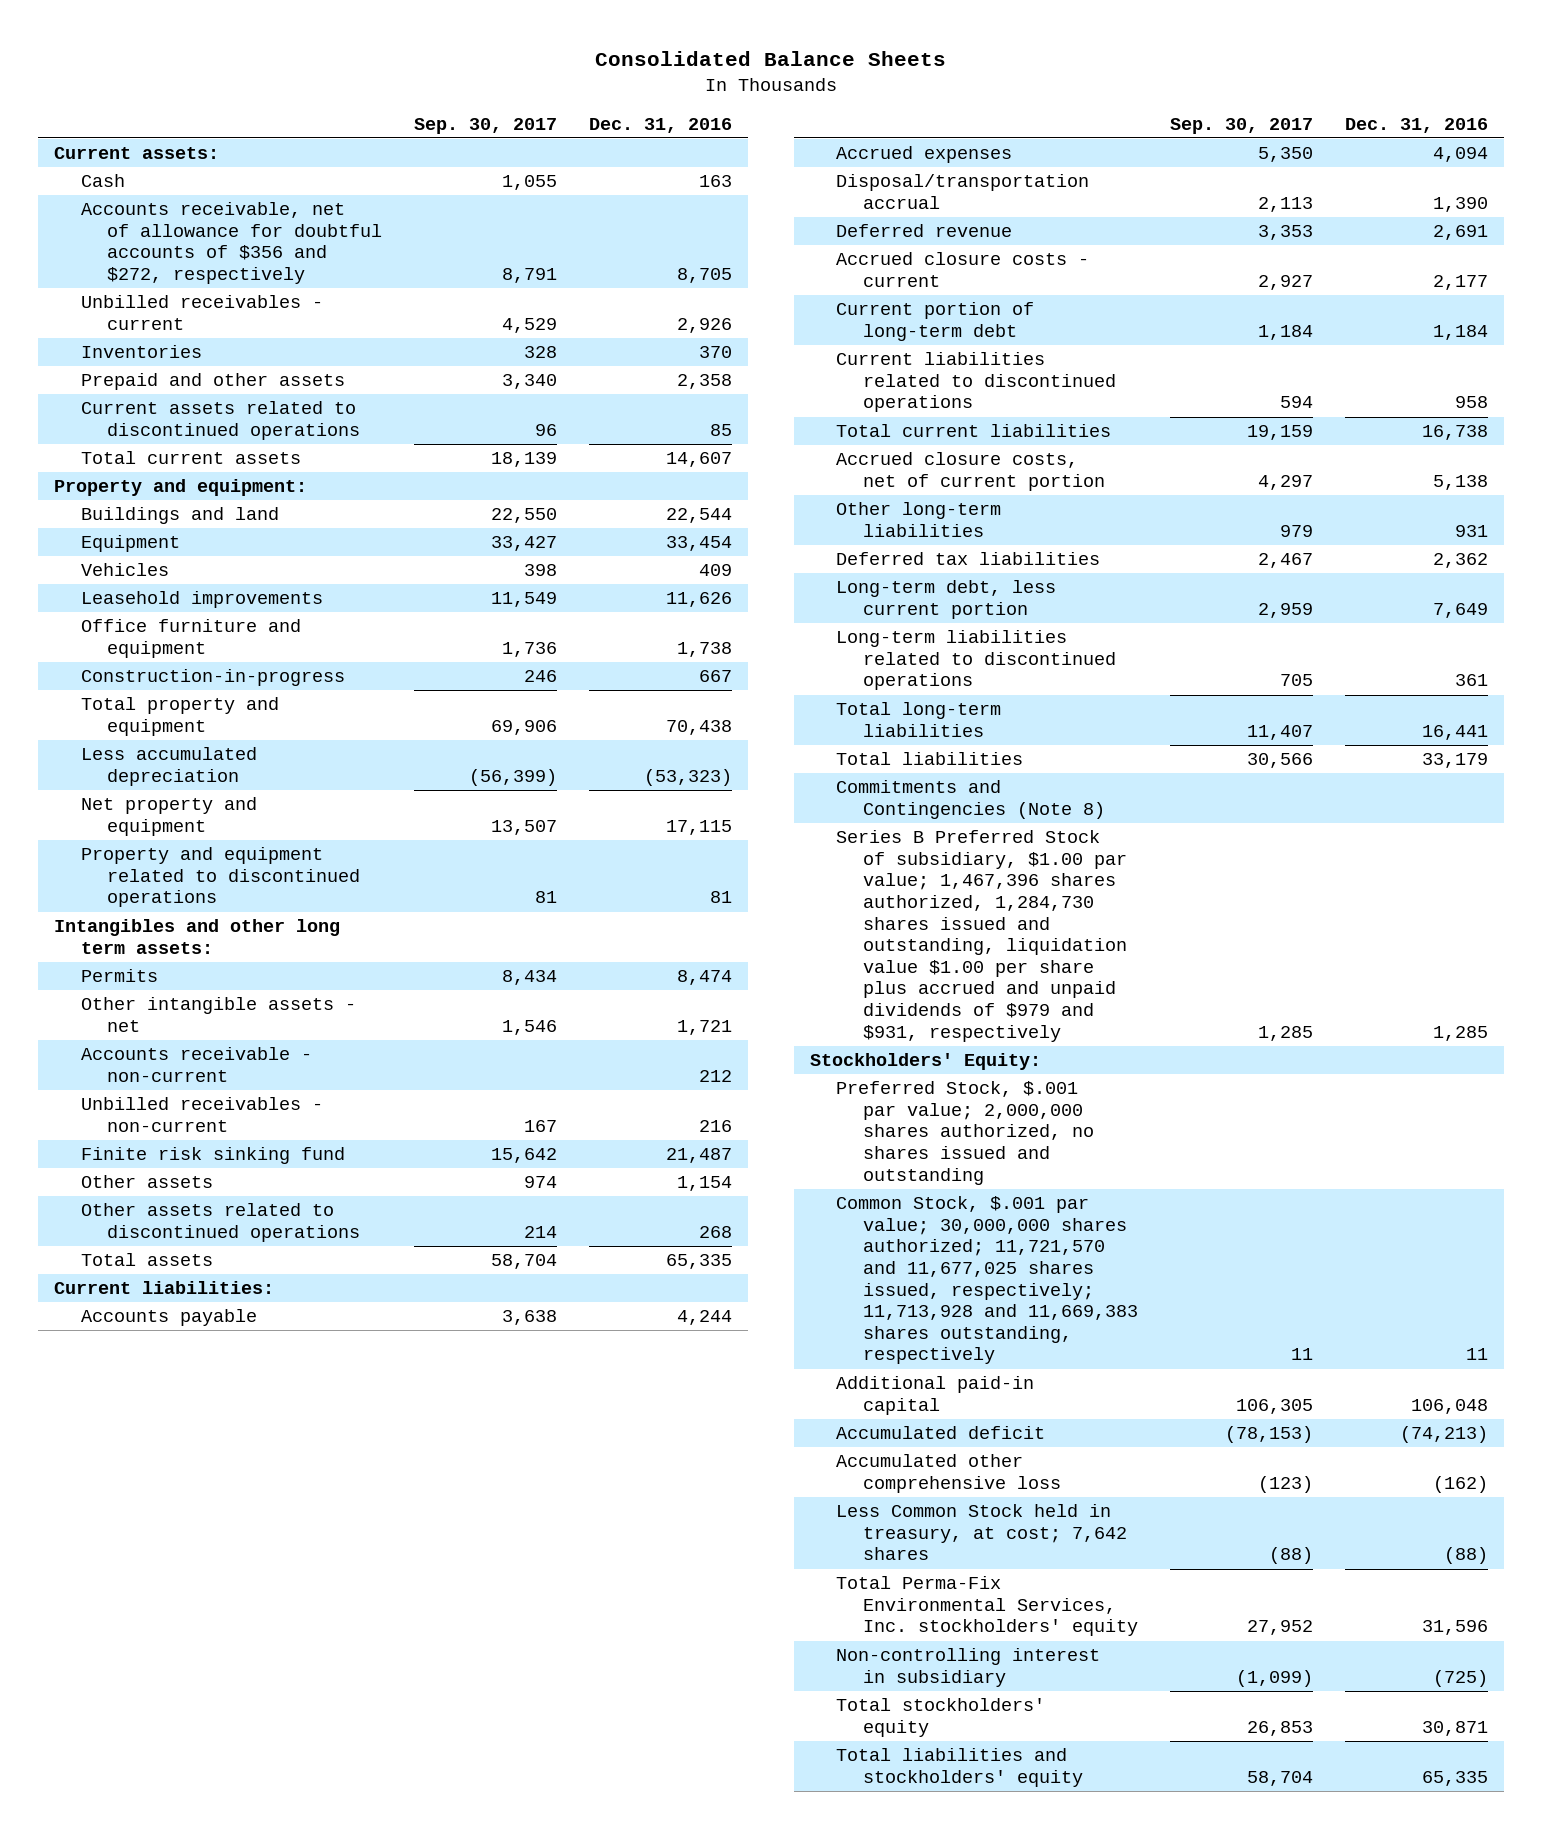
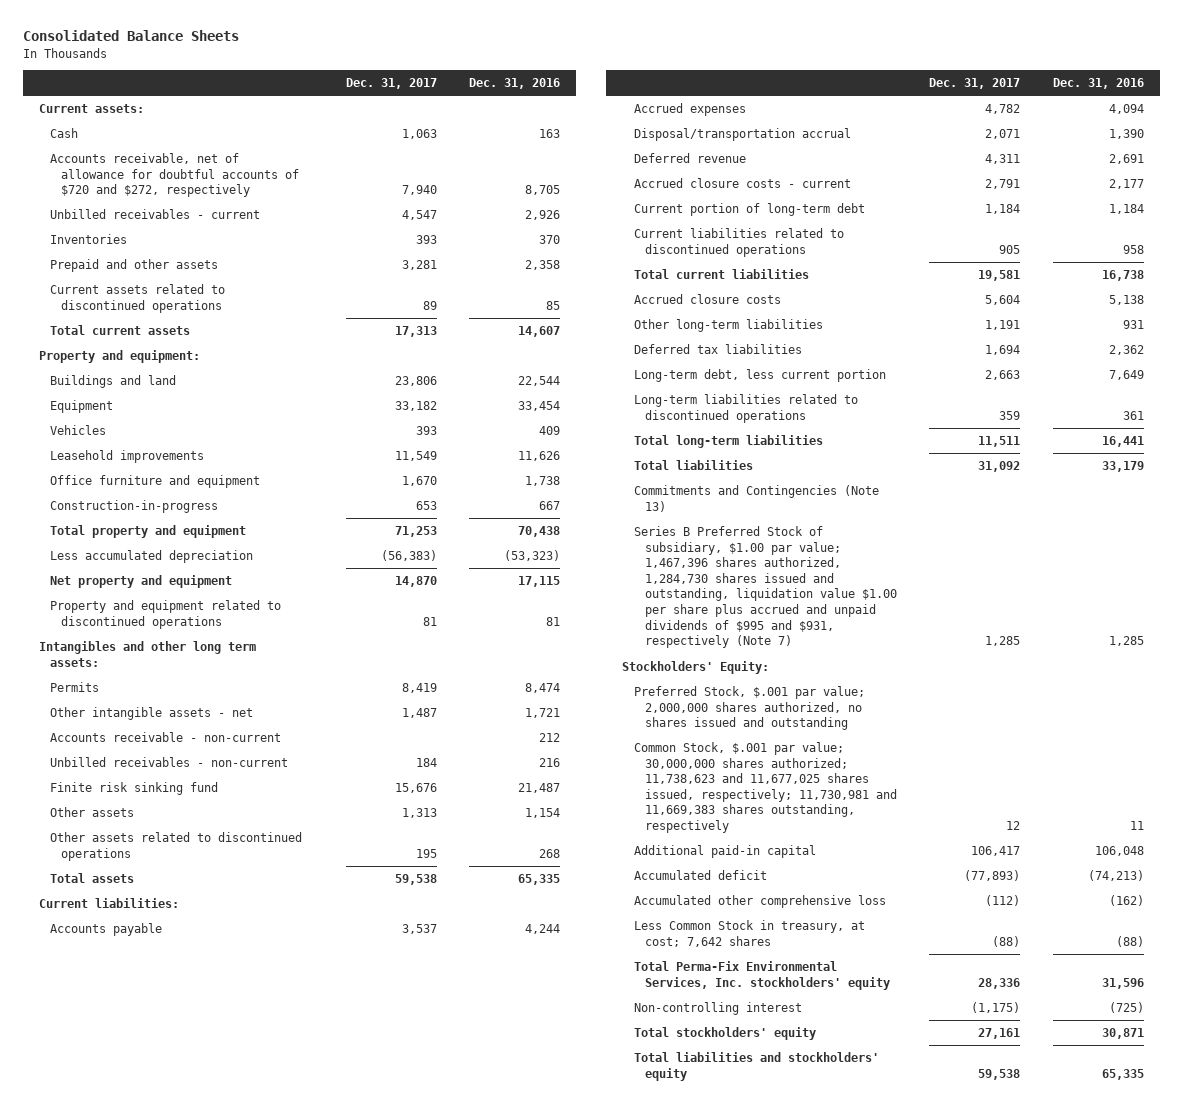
[414,117,558,134] Sep. 30, 2017 -> none
none -> [345,78,437,90] Dec. 31, 2017
[80,202,383,285] Accounts receivable, net of allowance for doubtful accounts of $356 and $272, respectively -> [50,153,300,198] Accounts receivable, net of allowance for doubtful accounts of $720 and $272, respectively
[836,452,1105,491] Accrued closure costs, net of current portion -> [633,294,781,305] Accrued closure costs
[836,780,1105,819] Commitments and Contingencies (Note 8) -> [633,485,879,512] Commitments and Contingencies (Note 13)
[836,830,1127,1042] Series B Preferred Stock of subsidiary, $1.00 par value; 1,467,396 shares authorized, 1,284,730 shares issued and outstanding, liquidation value $1.00 per share plus accrued and unpaid dividends of $979 and $931, respectively -> [633,526,898,649] Series B Preferred Stock of subsidiary, $1.00 par value; 1,467,396 shares authorized, 1,284,730 shares issued and outstanding, liquidation value $1.00 per share plus accrued and unpaid dividends of $995 and $931, respectively (Note 7)
[836,1196,1138,1365] Common Stock, $.001 par value; 30,000,000 shares authorized; 11,721,570 and 11,677,025 shares issued, respectively; 11,713,928 and 11,669,383 shares outstanding, respectively -> [633,742,898,834] Common Stock, $.001 par value; 30,000,000 shares authorized; 11,738,623 and 11,677,025 shares issued, respectively; 11,730,981 and 11,669,383 shares outstanding, respectively
[836,1504,1127,1561] Less Common Stock held in treasury, at cost; 7,642 shares -> [633,920,865,947] Less Common Stock in treasury, at cost; 7,642 shares
[836,1648,1101,1687] Non-controlling interest in subsidiary -> [633,1002,802,1016] Non-controlling interest

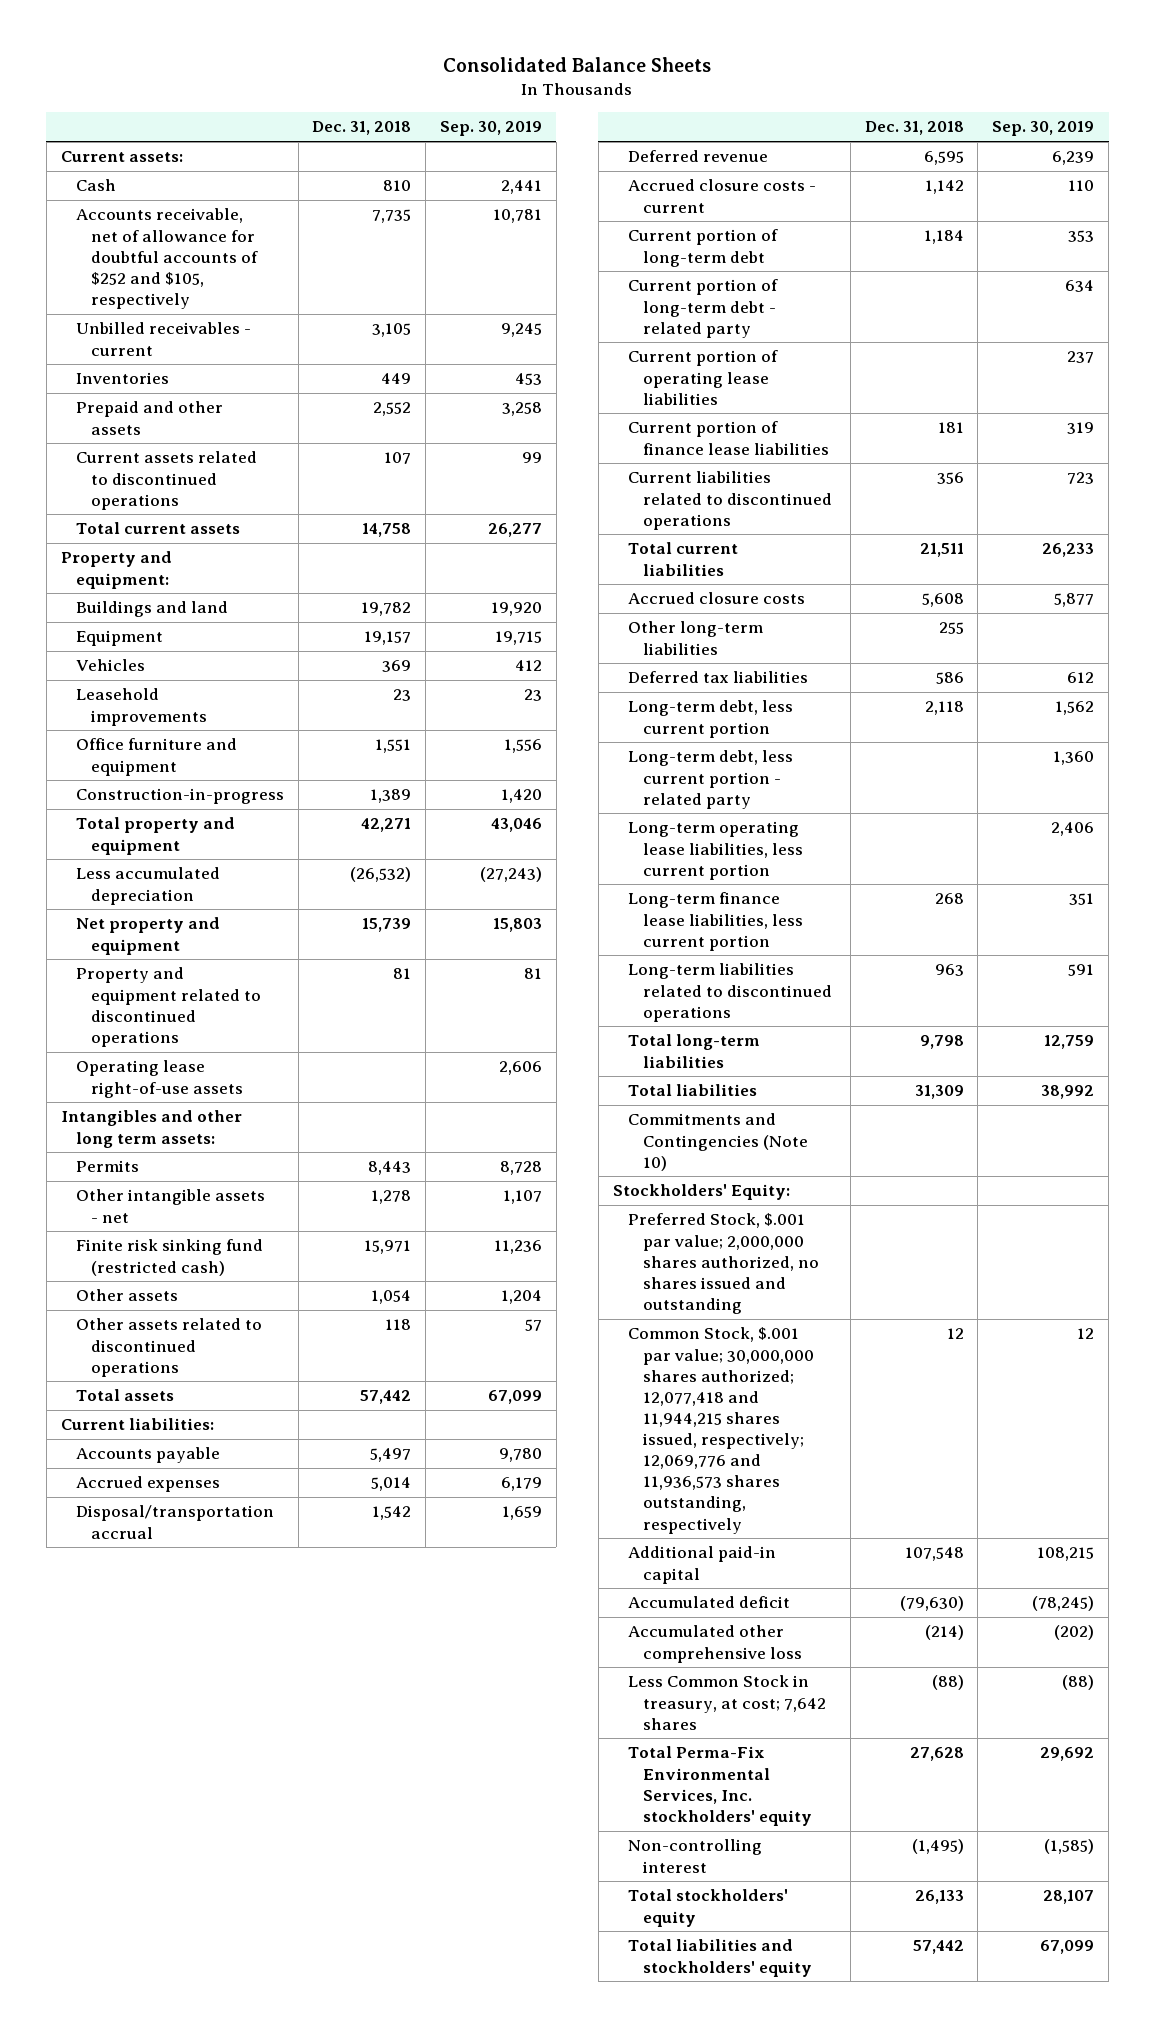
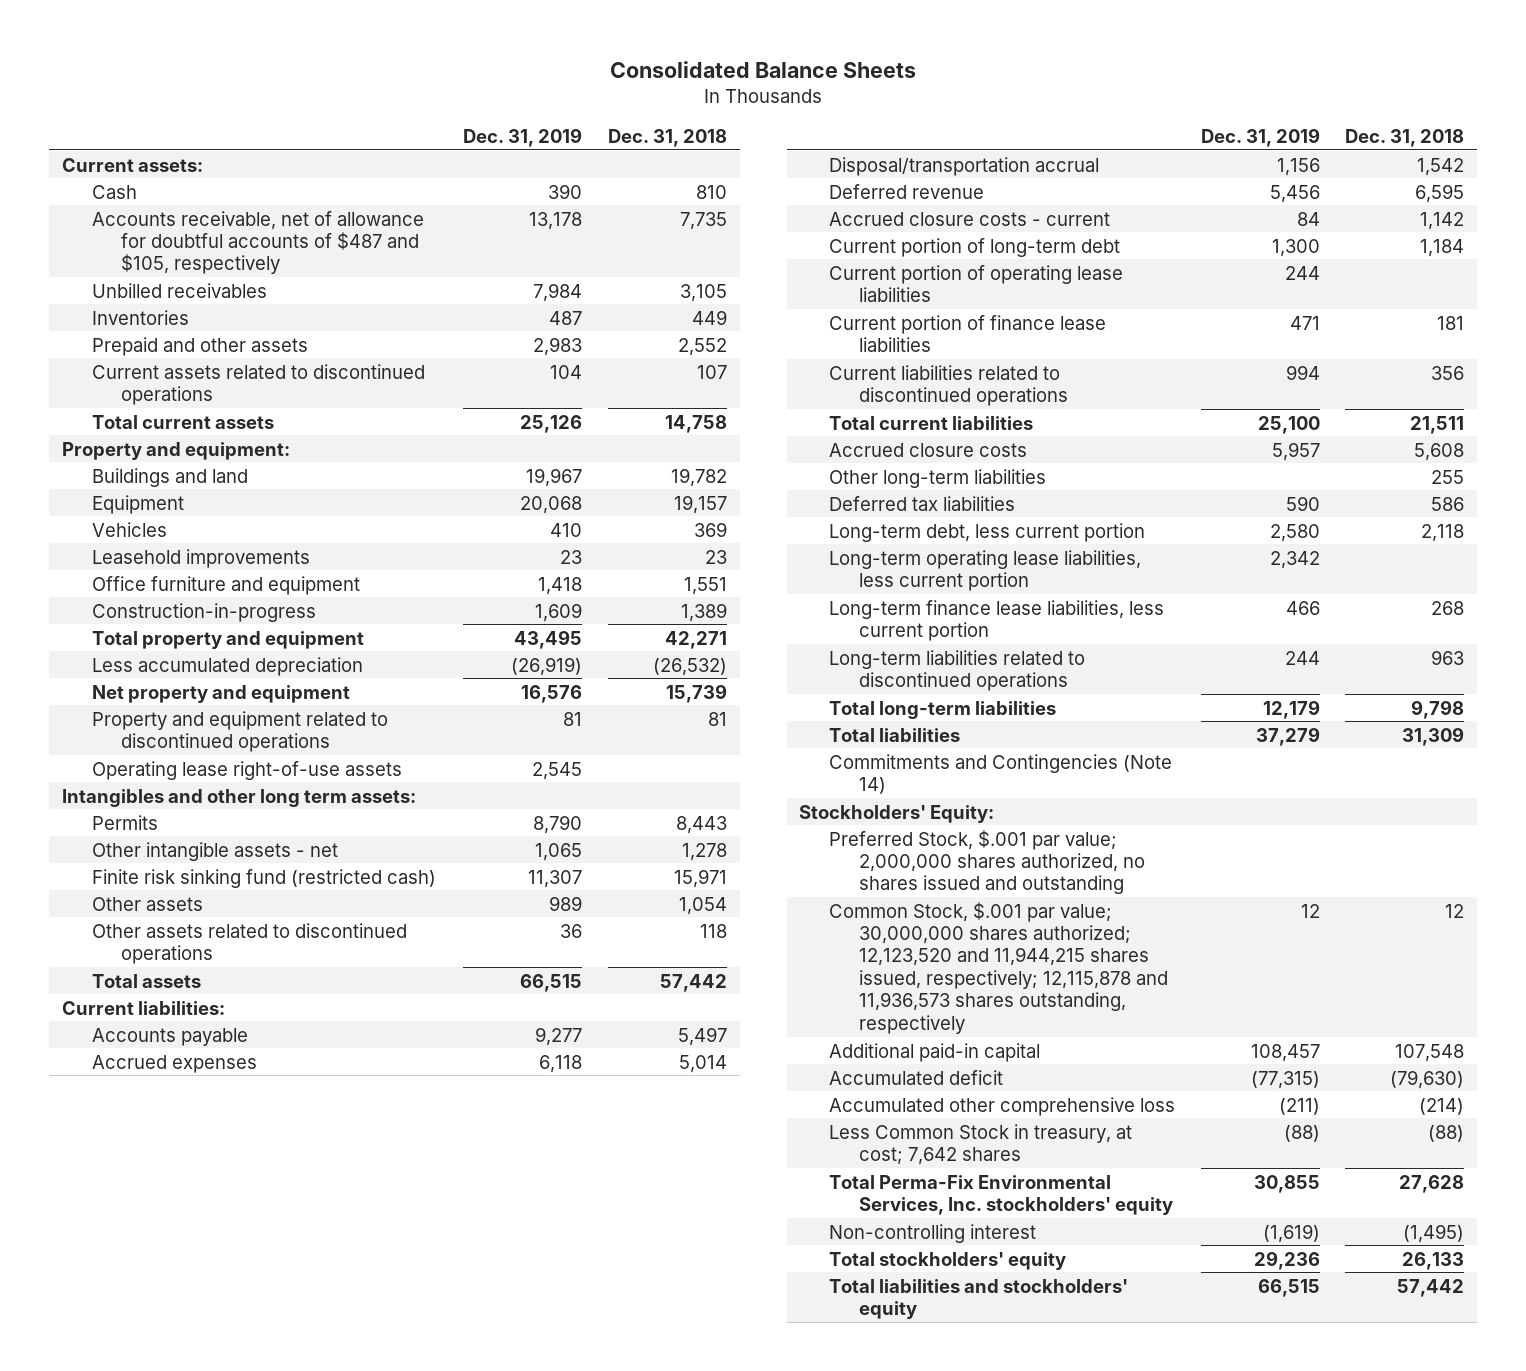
[440,121,543,137] Sep. 30, 2019 -> none
none -> [463,127,583,147] Dec. 31, 2019
[75,208,259,309] Accounts receivable, net of allowance for doubtful accounts of $252 and $105, respectively -> [91,210,424,275] Accounts receivable, net of allowance for doubtful accounts of $487 and $105, respectively
[75,322,251,356] Unbilled receivables - current -> [91,282,267,298] Unbilled receivables
[627,279,778,338] Current portion of long-term debt - related party -> none
[627,750,793,809] Long-term debt, less current portion - related party -> none
[627,1113,809,1171] Commitments and Contingencies (Note 10) -> [829,753,1173,794] Commitments and Contingencies (Note 14)
[627,1327,815,1534] Common Stock, $.001 par value; 30,000,000 shares authorized; 12,077,418 and 11,944,215 shares issued, respectively; 12,069,776 and 11,936,573 shares outstanding, respectively -> [829,901,1168,1034] Common Stock, $.001 par value; 30,000,000 shares authorized; 12,123,520 and 11,944,215 shares issued, respectively; 12,115,878 and 11,936,573 shares outstanding, respectively

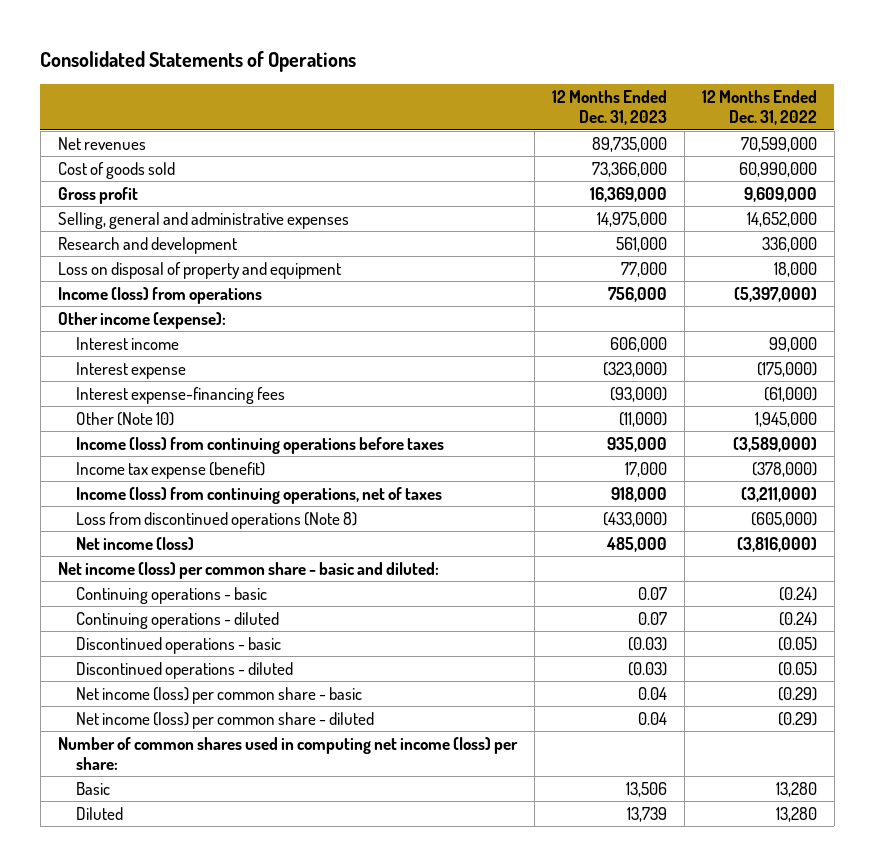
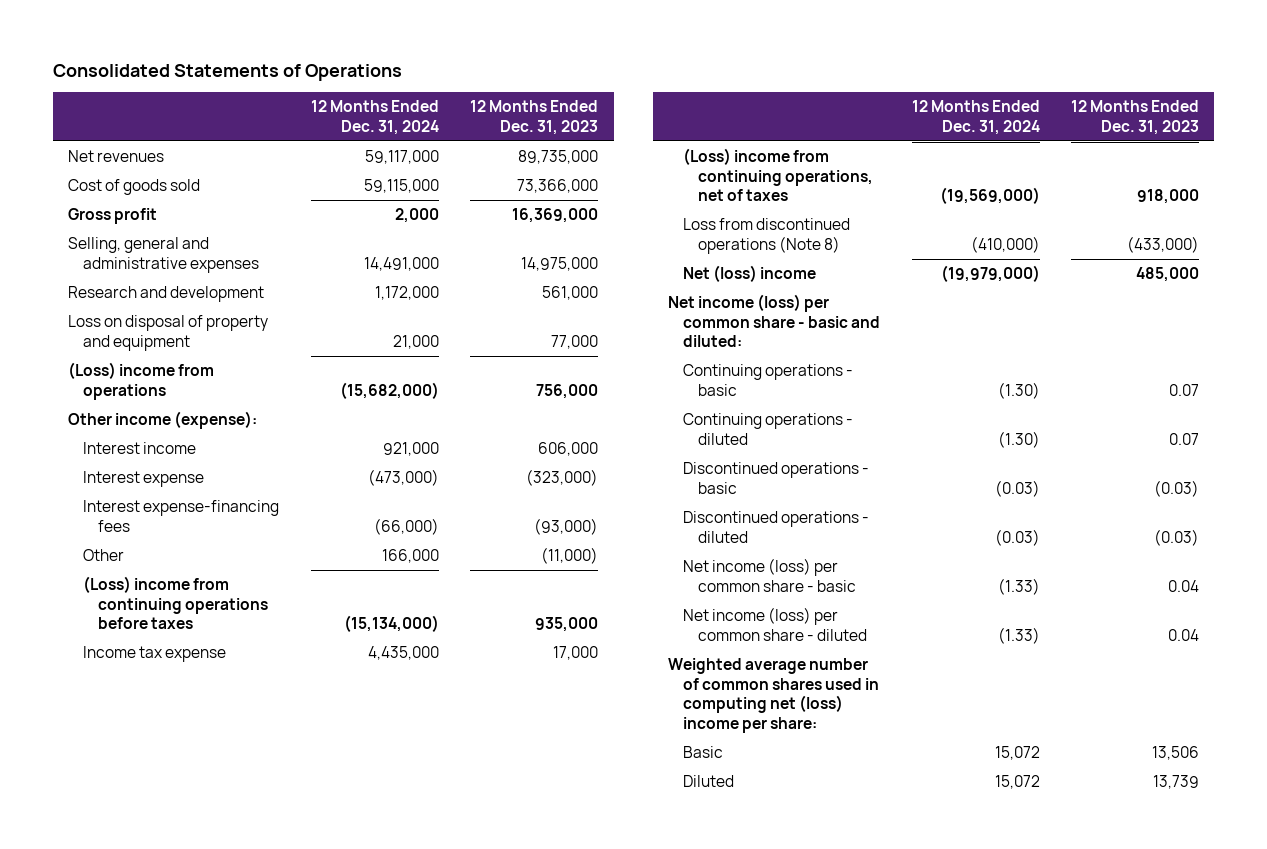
[701,90,817,126] 12 Months Ended Dec. 31, 2022 -> none
none -> [311,100,440,135] 12 Months Ended Dec. 31, 2024
[57,286,262,304] Income (loss) from operations -> [68,362,215,400] (Loss) income from operations
[76,411,175,426] Other (Note 10) -> [83,549,125,562] Other
[76,436,445,454] Income (loss) from continuing operations before taxes -> [83,576,268,630] (Loss) income from continuing operations before taxes
[76,461,266,479] Income tax expense (benefit) -> [83,646,227,663] Income tax expense
[76,486,443,504] Income (loss) from continuing operations, net of taxes -> [683,148,874,202] (Loss) income from continuing operations, net of taxes
[76,536,195,550] Net income (loss) -> [683,265,817,283] Net (loss) income
[57,736,518,770] Number of common shares used in computing net income (loss) per share: -> [668,658,880,734] Weighted average number of common shares used in computing net (loss) income per share:

